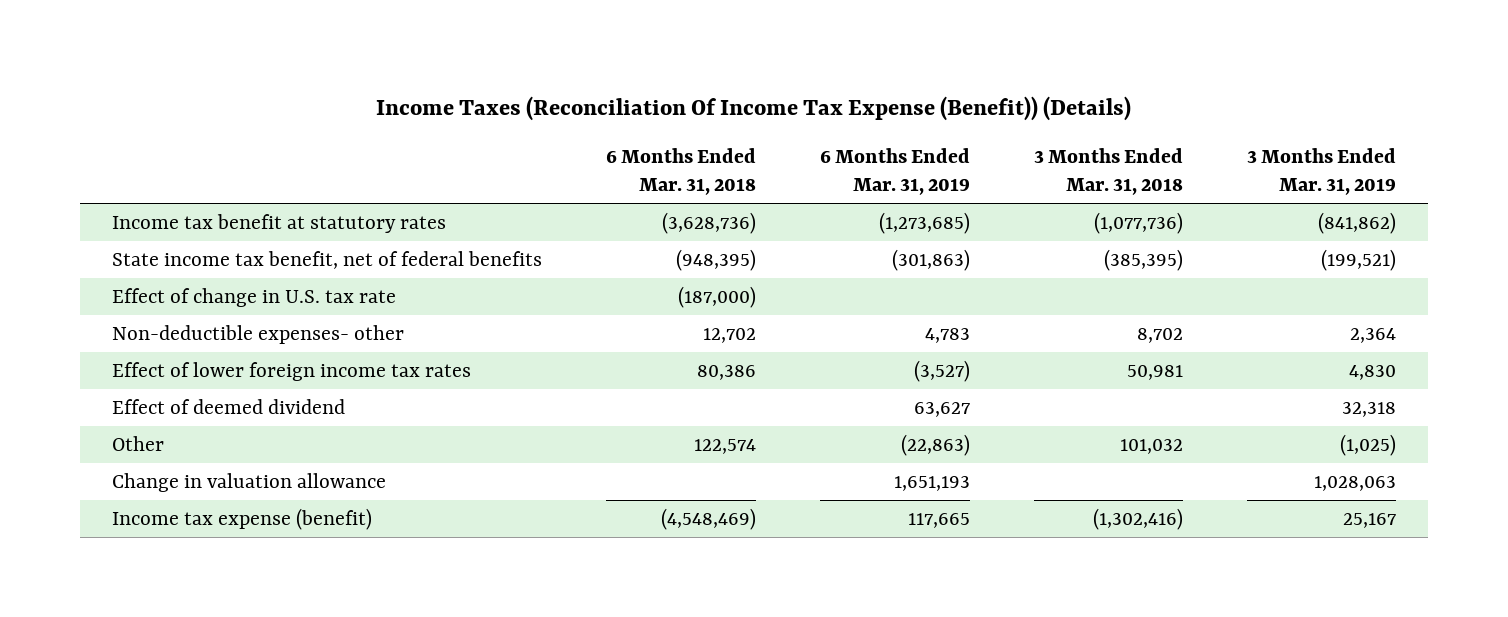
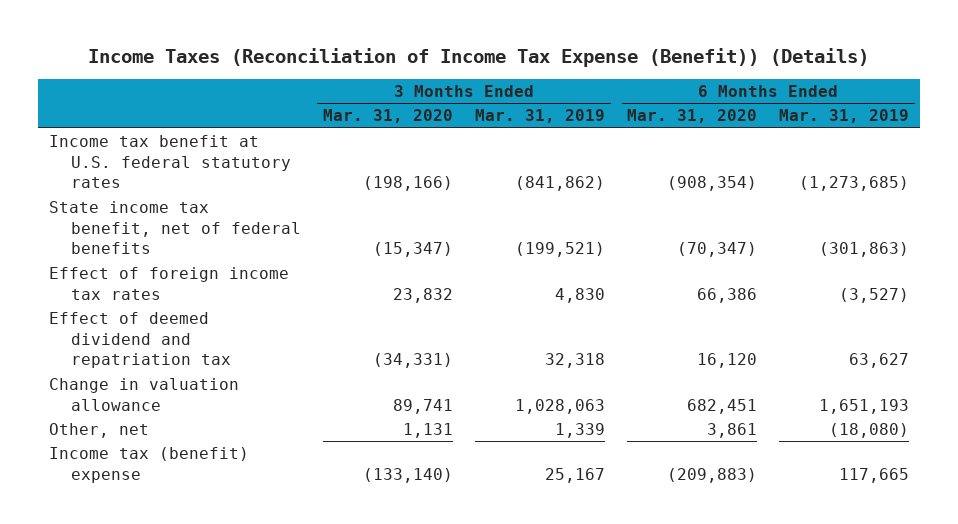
[375,96,1131,122] Income Taxes (Reconciliation Of Income Tax Expense (Benefit)) (Details) -> [88,47,870,67] Income Taxes (Reconciliation of Income Tax Expense (Benefit)) (Details)
[605,148,756,195] 6 Months Ended Mar. 31, 2018 -> none
[1033,148,1183,195] 3 Months Ended Mar. 31, 2018 -> none
none -> [322,109,453,124] Mar. 31, 2020
none -> [627,109,758,124] Mar. 31, 2020
[111,214,446,234] Income tax benefit at statutory rates -> [48,135,291,189] Income tax benefit at U.S. federal statutory rates
[111,288,396,308] Effect of change in U.S. tax rate -> none
[111,325,404,345] Non-deductible expenses- other -> none
[111,436,164,452] Other -> none
[111,362,471,382] Effect of lower foreign income tax rates -> [48,267,289,300] Effect of foreign income tax rates
[111,399,345,415] Effect of deemed dividend -> [48,312,231,369] Effect of deemed dividend and repatriation tax
none -> [48,423,149,439] Other, net
[111,508,372,531] Income tax expense (benefit) -> [48,447,249,483] Income tax (benefit) expense

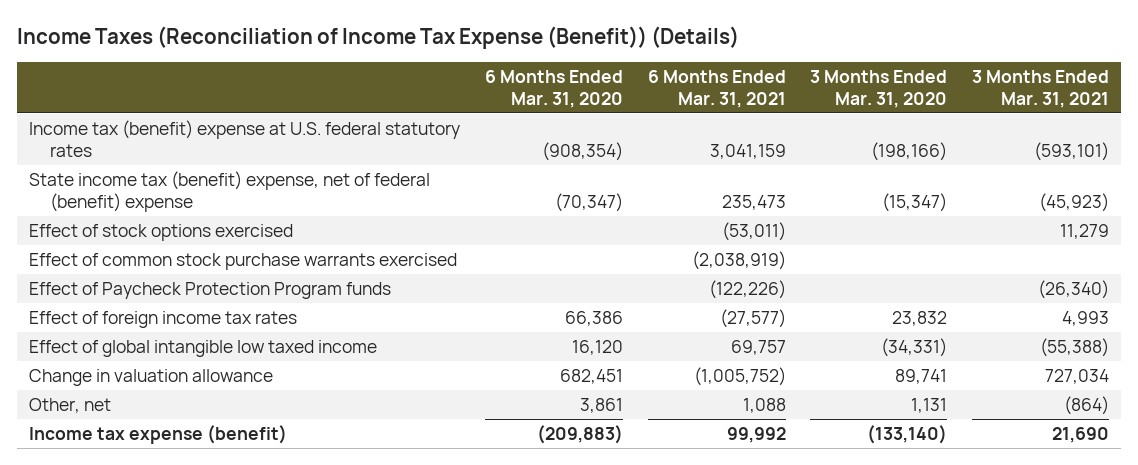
[475,109,606,124] Mar. 31, 2019 -> none
[779,109,910,124] Mar. 31, 2019 -> none
none -> [647,70,786,108] 6 Months Ended Mar. 31, 2021
none -> [972,70,1110,108] 3 Months Ended Mar. 31, 2021
[48,135,291,189] Income tax benefit at U.S. federal statutory rates -> [29,120,461,157] Income tax (benefit) expense at U.S. federal statutory rates
[48,201,301,255] State income tax benefit, net of federal benefits -> [29,171,431,212] State income tax (benefit) expense, net of federal (benefit) expense
none -> [29,224,294,242] Effect of stock options exercised
none -> [29,253,458,271] Effect of common stock purchase warrants exercised
none -> [29,282,392,300] Effect of Paycheck Protection Program funds
[48,312,231,369] Effect of deemed dividend and repatriation tax -> [29,340,378,358] Effect of global intangible low taxed income
[48,447,249,483] Income tax (benefit) expense -> [29,425,288,445] Income tax expense (benefit)

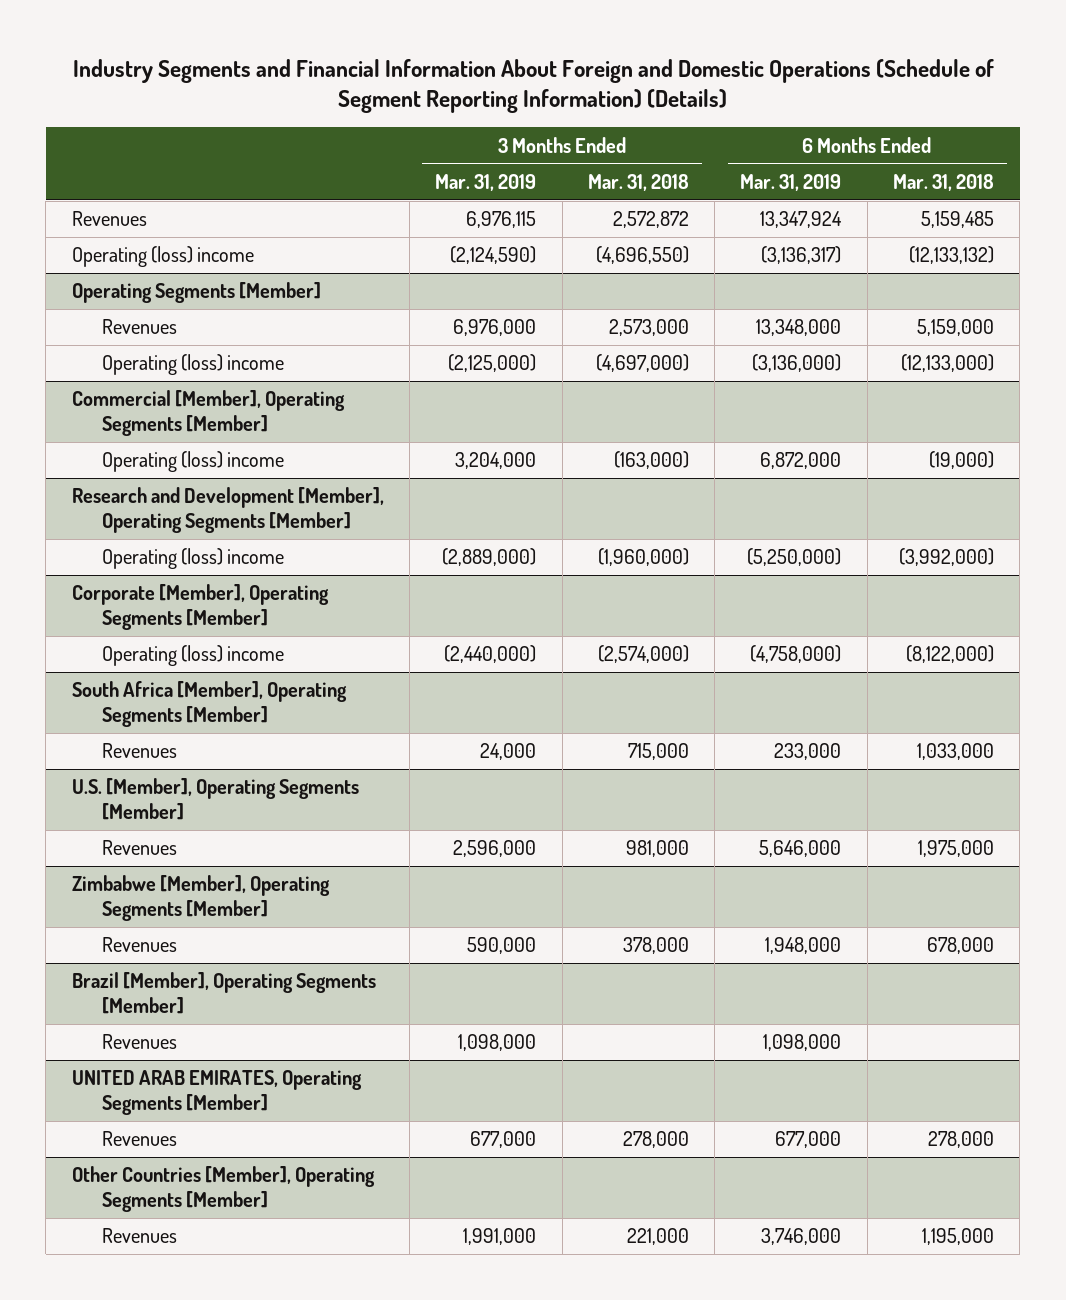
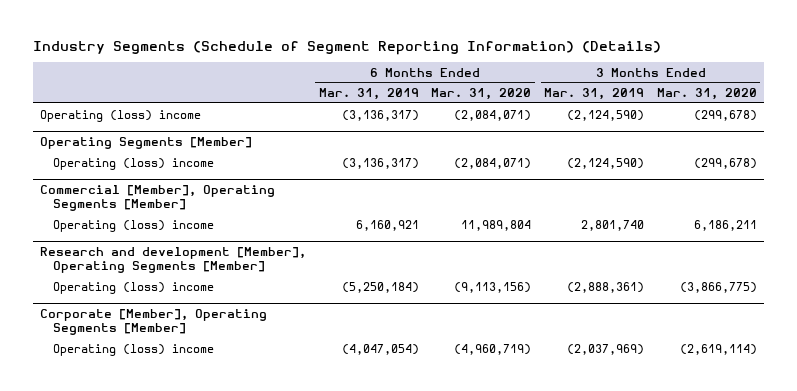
[72,58,994,114] Industry Segments and Financial Information About Foreign and Domestic Operations (Schedule of Segment Reporting Information) (Details) -> [33,40,662,55] Industry Segments (Schedule of Segment Reporting Information) (Details)
[587,173,689,191] Mar. 31, 2018 -> none
[893,173,995,191] Mar. 31, 2018 -> none
none -> [431,87,532,100] Mar. 31, 2020
none -> [657,87,758,100] Mar. 31, 2020
[71,211,147,227] Revenues -> none
[102,319,178,335] Revenues -> none
[448,354,537,373] (2,125,000) -> [567,157,645,169] (2,124,590)
[752,354,842,373] (3,136,000) -> [341,157,419,169] (3,136,317)
[455,452,537,470] 3,204,000 -> [581,219,645,231] 2,801,740
[760,452,842,470] 6,872,000 -> [355,219,419,231] 6,160,921
[71,487,384,533] Research and Development [Member], Operating Segments [Member] -> [39,246,306,274] Research and development [Member], Operating Segments [Member]
[442,548,537,567] (2,889,000) -> [567,281,645,293] (2,888,361)
[747,548,842,567] (5,250,000) -> [341,281,419,293] (5,250,184)
[71,681,347,727] South Africa [Member], Operating Segments [Member] -> none
[102,743,178,759] Revenues -> none
[71,778,359,820] U.S. [Member], Operating Segments [Member] -> none
[102,840,178,856] Revenues -> none
[71,875,330,921] Zimbabwe [Member], Operating Segments [Member] -> none
[102,937,178,953] Revenues -> none
[71,972,376,1014] Brazil [Member], Operating Segments [Member] -> none
[102,1034,178,1050] Revenues -> none
[71,1070,362,1115] UNITED ARAB EMIRATES, Operating Segments [Member] -> none
[102,1131,178,1147] Revenues -> none
[71,1166,375,1212] Other Countries [Member], Operating Segments [Member] -> none
[102,1228,178,1244] Revenues -> none
[444,645,537,664] (2,440,000) -> [567,343,645,355] (2,037,969)
[750,645,842,664] (4,758,000) -> [341,343,419,355] (4,047,054)

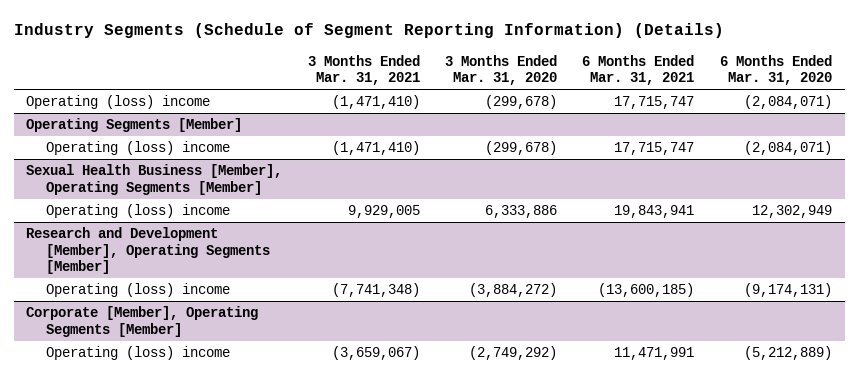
[318,87,419,100] Mar. 31, 2019 -> none
[544,87,645,100] Mar. 31, 2019 -> none
none -> [307,54,420,86] 3 Months Ended Mar. 31, 2021
none -> [582,54,695,86] 6 Months Ended Mar. 31, 2021
[39,184,275,212] Commercial [Member], Operating Segments [Member] -> none
none -> [26,164,283,195] Sexual Health Business [Member], Operating Segments [Member]
[461,219,532,231] 11,989,804 -> [751,205,832,219] 12,302,949
[694,219,758,231] 6,186,211 -> [485,205,558,219] 6,333,886
[39,246,306,274] Research and development [Member], Operating Segments [Member] -> [26,227,271,275] Research and Development [Member], Operating Segments [Member]
[454,281,532,293] (9,113,156) -> [743,283,832,298] (9,174,131)
[680,281,758,293] (3,866,775) -> [469,283,558,298] (3,884,272)
[454,343,532,355] (4,960,719) -> [743,346,832,361] (5,212,889)
[680,343,758,355] (2,619,114) -> [469,346,558,361] (2,749,292)

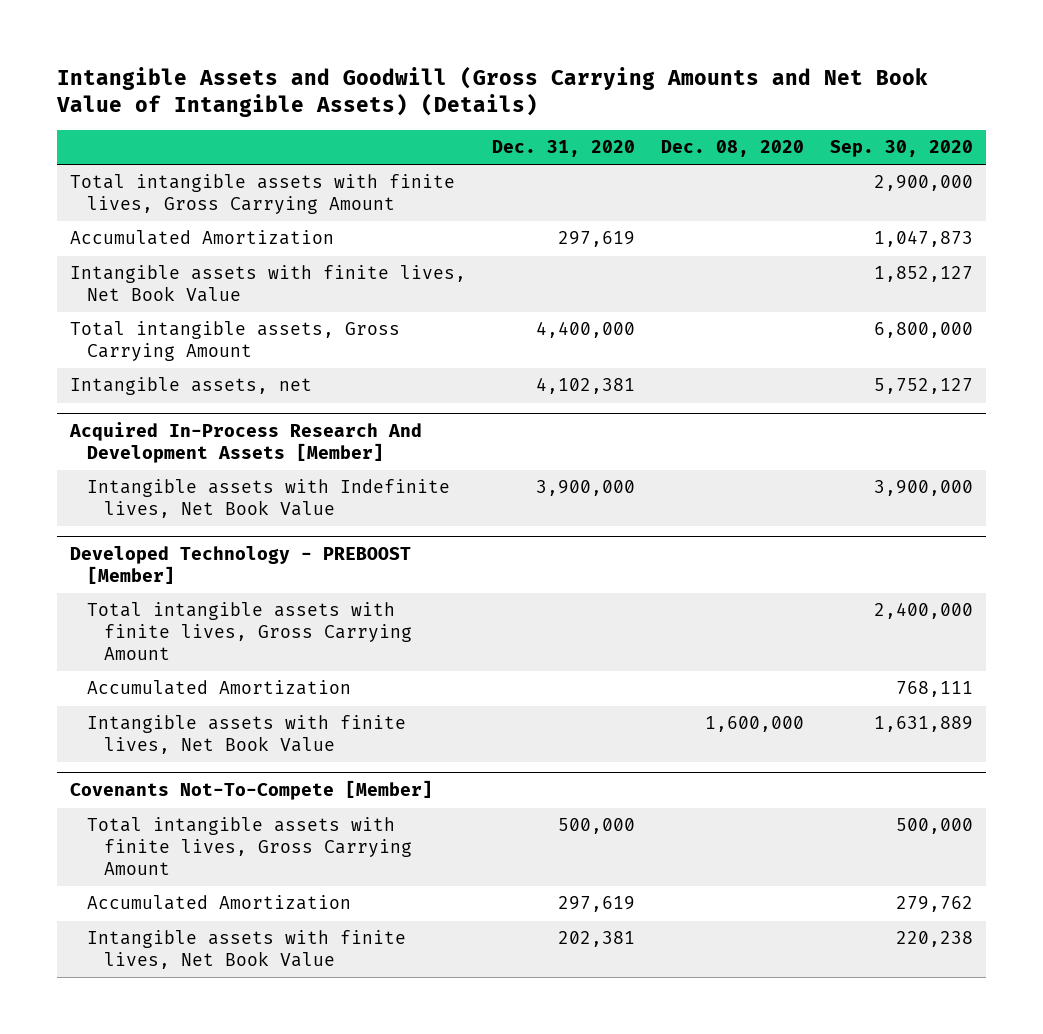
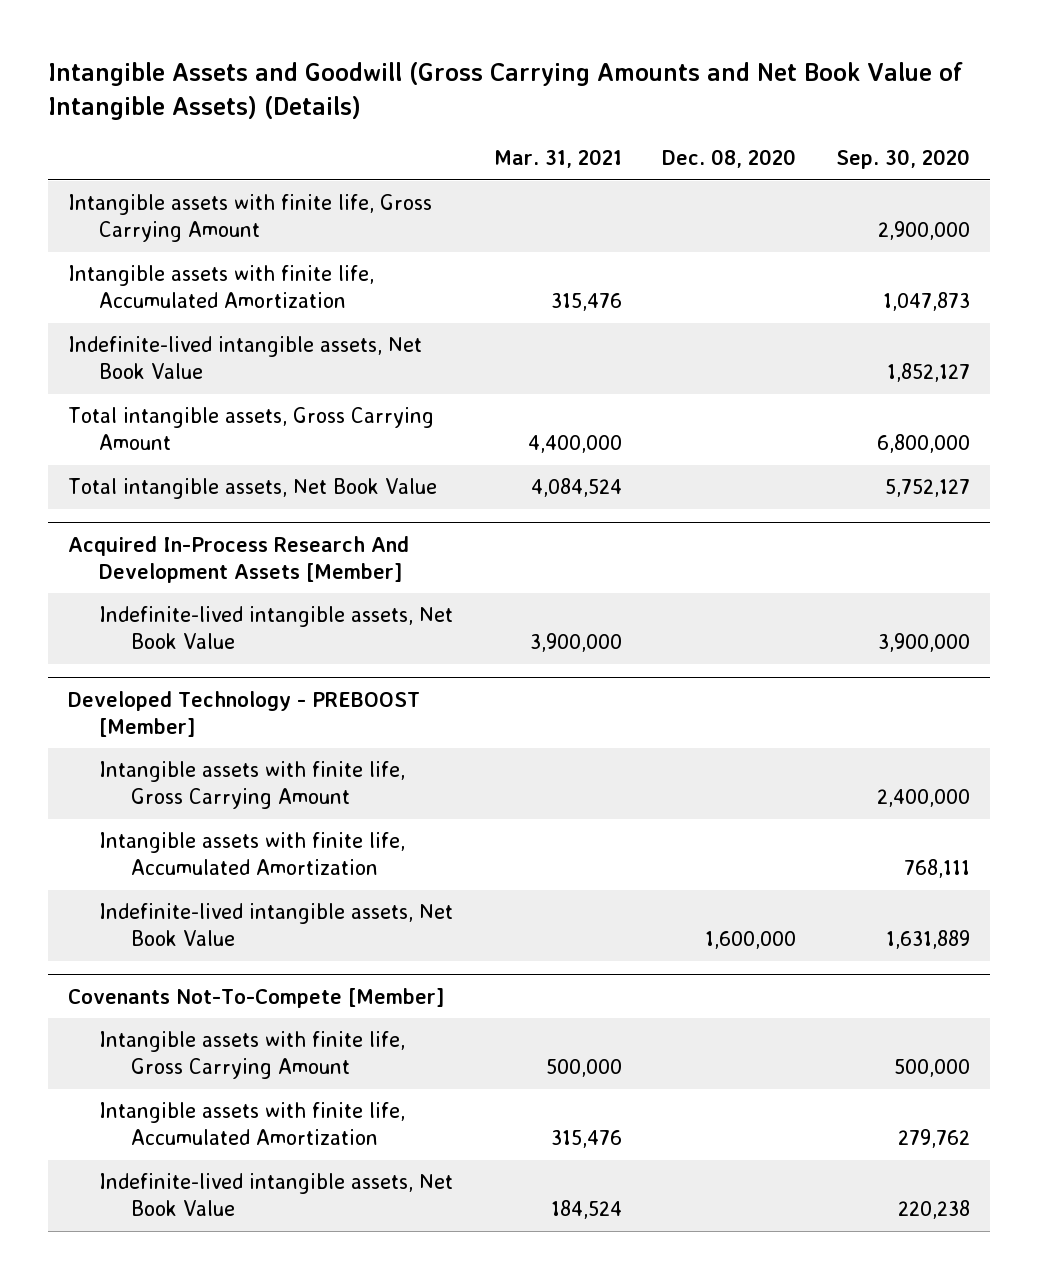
[492,140,636,158] Dec. 31, 2020 -> none
none -> [493,149,622,169] Mar. 31, 2021
[70,174,456,215] Total intangible assets with finite lives, Gross Carrying Amount -> [67,194,432,243] Intangible assets with finite life, Gross Carrying Amount
[70,230,335,246] Accumulated Amortization -> [67,265,374,309] Intangible assets with finite life, Accumulated Amortization
[70,265,467,303] Intangible assets with finite lives, Net Book Value -> [67,336,422,380] Indefinite-lived intangible assets, Net Book Value
[70,377,313,396] Intangible assets, net -> [67,478,437,500] Total intangible assets, Net Book Value
[86,479,450,519] Intangible assets with Indefinite lives, Net Book Value -> [99,606,454,650] Indefinite-lived intangible assets, Net Book Value
[86,602,412,661] Total intangible assets with finite lives, Gross Carrying Amount -> [99,761,406,810] Intangible assets with finite life, Gross Carrying Amount
[86,680,351,696] Accumulated Amortization -> [99,832,406,876] Intangible assets with finite life, Accumulated Amortization
[86,715,406,755] Intangible assets with finite lives, Net Book Value -> [99,903,454,947] Indefinite-lived intangible assets, Net Book Value
[86,817,412,876] Total intangible assets with finite lives, Gross Carrying Amount -> [99,1031,406,1080] Intangible assets with finite life, Gross Carrying Amount
[86,895,351,911] Accumulated Amortization -> [99,1102,406,1146] Intangible assets with finite life, Accumulated Amortization
[86,930,406,970] Intangible assets with finite lives, Net Book Value -> [99,1173,454,1217] Indefinite-lived intangible assets, Net Book Value

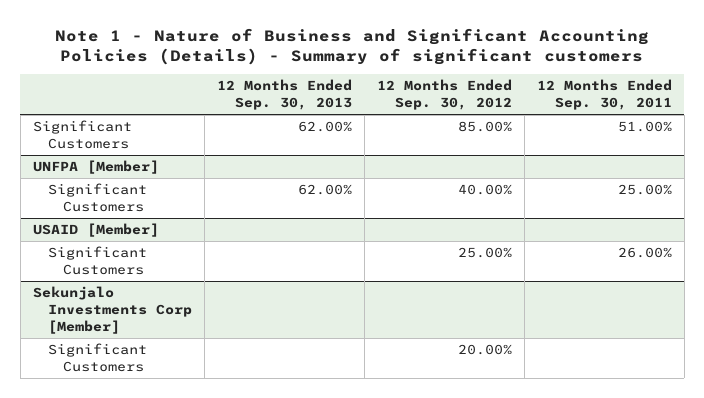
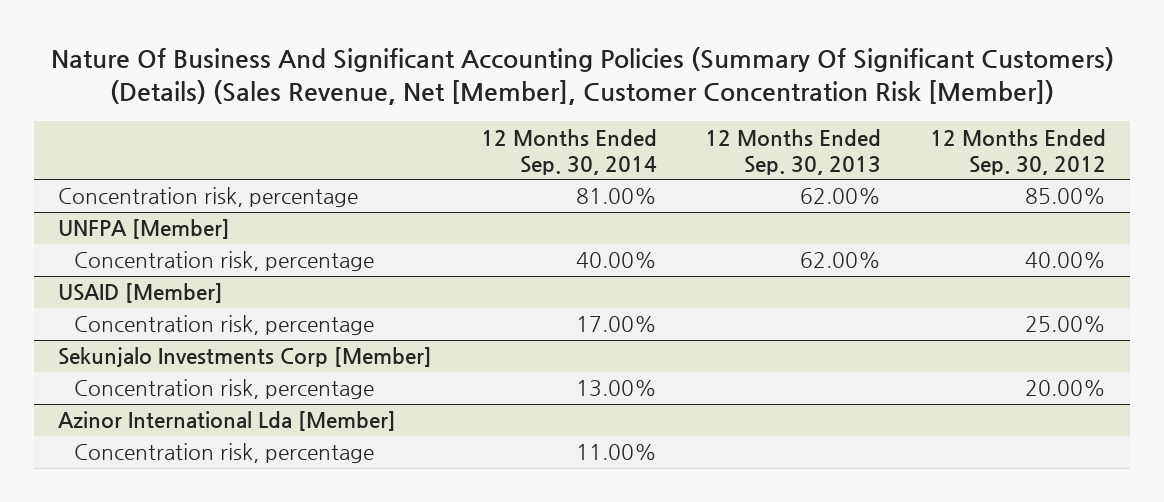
[55,27,650,65] Note 1 - Nature of Business and Significant Accounting Policies (Details) - Summary of significant customers -> [50,46,1114,105] Nature Of Business And Significant Accounting Policies (Summary Of Significant Customers) (Details) (Sales Revenue, Net [Member], Customer Concentration Risk [Member])
[536,79,672,111] 12 Months Ended Sep. 30, 2011 -> none
none -> [480,128,657,175] 12 Months Ended Sep. 30, 2014
[32,120,132,150] Significant Customers -> [58,187,359,208] Concentration risk, percentage
[47,183,147,213] Significant Customers -> [74,251,375,272] Concentration risk, percentage
[47,246,147,276] Significant Customers -> [74,315,375,336] Concentration risk, percentage
[47,343,147,373] Significant Customers -> [74,379,375,400] Concentration risk, percentage
none -> [58,411,397,432] Azinor International Lda [Member]
none -> [74,443,375,464] Concentration risk, percentage

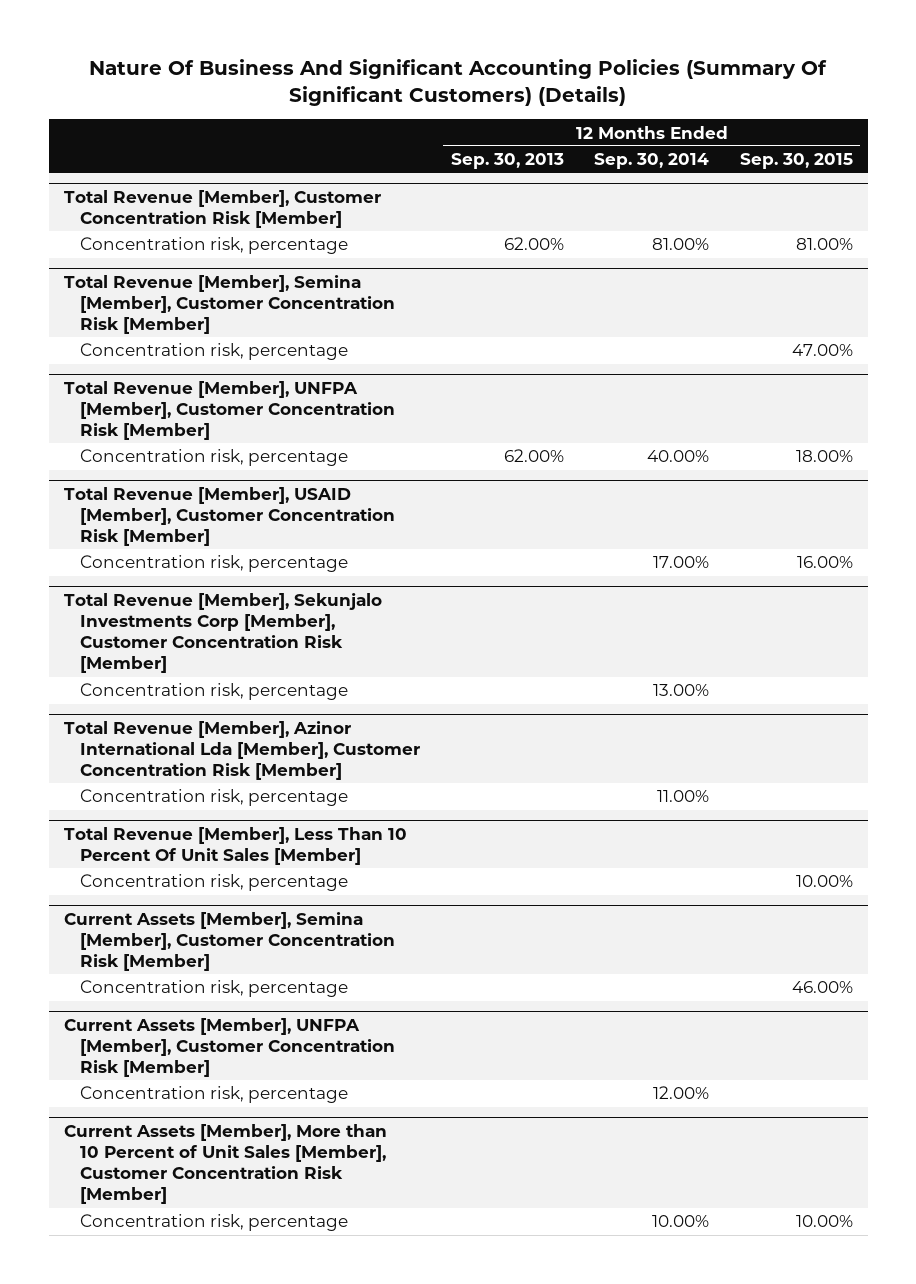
[50,46,1114,105] Nature Of Business And Significant Accounting Policies (Summary Of Significant Customers) (Details) (Sales Revenue, Net [Member], Customer Concentration Risk [Member]) -> [89,59,828,107] Nature Of Business And Significant Accounting Policies (Summary Of Significant Customers) (Details)
[929,128,1106,175] 12 Months Ended Sep. 30, 2012 -> none
none -> [739,153,853,170] Sep. 30, 2015
none -> [63,189,381,229] Total Revenue [Member], Customer Concentration Risk [Member]
[58,219,231,240] UNFPA [Member] -> none
none -> [63,274,396,335] Total Revenue [Member], Semina [Member], Customer Concentration Risk [Member]
none -> [80,343,349,361] Concentration risk, percentage
none -> [63,380,396,441] Total Revenue [Member], UNFPA [Member], Customer Concentration Risk [Member]
[58,283,224,304] USAID [Member] -> none
none -> [63,486,396,547] Total Revenue [Member], USAID [Member], Customer Concentration Risk [Member]
[58,347,433,368] Sekunjalo Investments Corp [Member] -> none
none -> [63,592,382,674] Total Revenue [Member], Sekunjalo Investments Corp [Member], Customer Concentration Risk [Member]
[58,411,397,432] Azinor International Lda [Member] -> none
none -> [63,720,421,781] Total Revenue [Member], Azinor International Lda [Member], Customer Concentration Risk [Member]
none -> [63,826,407,866] Total Revenue [Member], Less Than 10 Percent Of Unit Sales [Member]
none -> [80,874,349,892] Concentration risk, percentage
none -> [63,911,396,972] Current Assets [Member], Semina [Member], Customer Concentration Risk [Member]
none -> [80,980,349,998] Concentration risk, percentage
none -> [63,1017,396,1078] Current Assets [Member], UNFPA [Member], Customer Concentration Risk [Member]
none -> [80,1086,349,1104] Concentration risk, percentage
none -> [63,1123,387,1205] Current Assets [Member], More than 10 Percent of Unit Sales [Member], Customer Concentration Risk [Member]
none -> [80,1214,349,1232] Concentration risk, percentage

